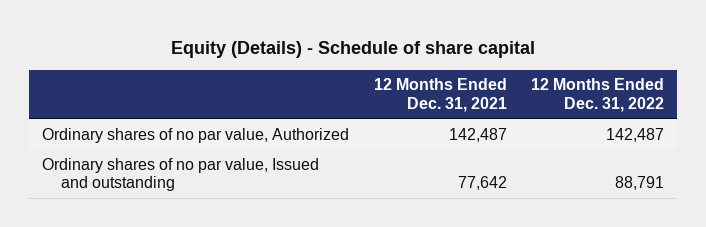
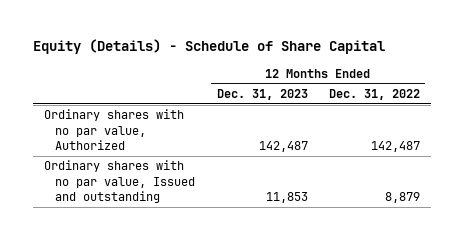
[171,40,536,58] Equity (Details) - Schedule of share capital -> [32,39,385,55] Equity (Details) - Schedule of Share Capital
[373,78,507,112] 12 Months Ended Dec. 31, 2021 -> none
none -> [216,88,308,100] Dec. 31, 2023
[41,127,349,143] Ordinary shares of no par value, Authorized -> [43,109,184,151] Ordinary shares with no par value, Authorized
[41,157,319,192] Ordinary shares of no par value, Issued and outstanding -> [43,160,196,204] Ordinary shares with no par value, Issued and outstanding
[615,176,665,191] 88,791 -> [385,192,421,204] 8,879

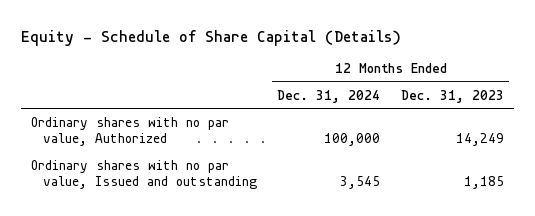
[32,39,385,55] Equity (Details) - Schedule of Share Capital -> [20,29,401,46] Equity - Schedule of Share Capital (Details)
[329,88,421,100] Dec. 31, 2022 -> none
none -> [277,89,381,103] Dec. 31, 2024
[258,141,308,153] 142,487 -> [455,133,504,147] 14,249
[265,192,308,204] 11,853 -> [463,176,504,190] 1,185

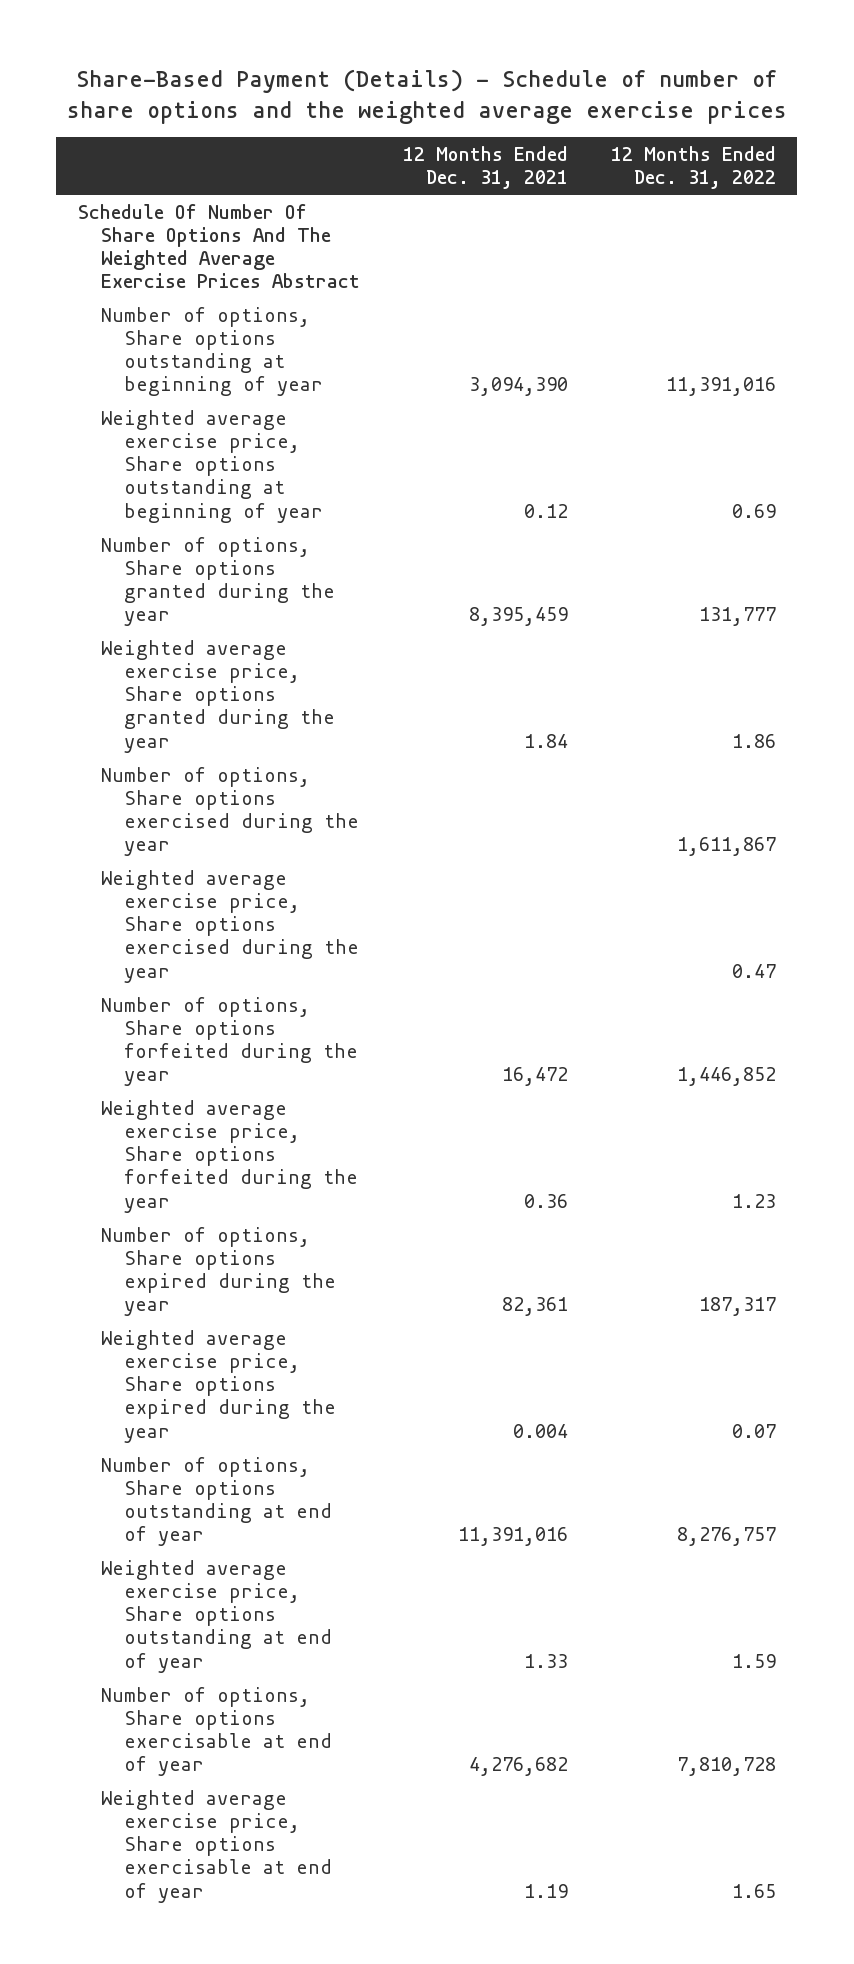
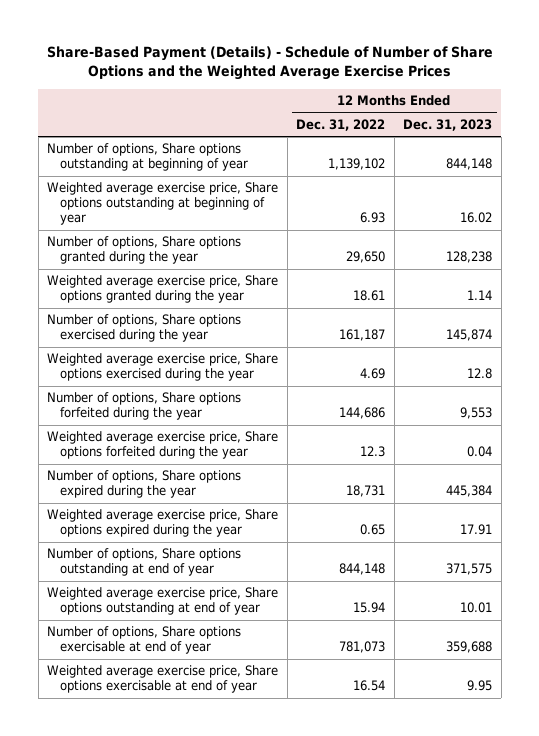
[66,68,787,124] Share-Based Payment (Details) - Schedule of number of share options and the weighted average exercise prices -> [46,46,493,81] Share-Based Payment (Details) - Schedule of Number of Share Options and the Weighted Average Exercise Prices
[402,146,568,190] 12 Months Ended Dec. 31, 2021 -> none
none -> [403,119,493,132] Dec. 31, 2023
[77,203,360,289] Schedule Of Number Of Share Options And The Weighted Average Exercise Prices Abstract -> none
[665,377,776,397] 11,391,016 -> [328,158,386,171] 1,139,102
[731,503,776,518] 0.69 -> [360,212,386,224] 6.93
[698,607,776,627] 131,777 -> [346,251,386,264] 29,650
[731,733,776,748] 1.86 -> [353,290,386,302] 18.61
[676,837,776,857] 1,611,867 -> [339,329,386,342] 161,187
[731,963,776,978] 0.47 -> [360,368,386,380] 4.69
[676,1067,776,1087] 1,446,852 -> [339,407,386,420] 144,686
[731,1193,776,1208] 1.23 -> [360,446,386,458] 12.3
[698,1297,776,1317] 187,317 -> [346,485,386,498] 18,731
[731,1423,776,1438] 0.07 -> [360,524,386,536] 0.65
[676,1527,776,1547] 8,276,757 -> [339,563,386,576] 844,148
[731,1653,776,1668] 1.59 -> [353,602,386,614] 15.94
[676,1757,776,1777] 7,810,728 -> [339,641,386,654] 781,073
[731,1883,776,1898] 1.65 -> [353,680,386,692] 16.54

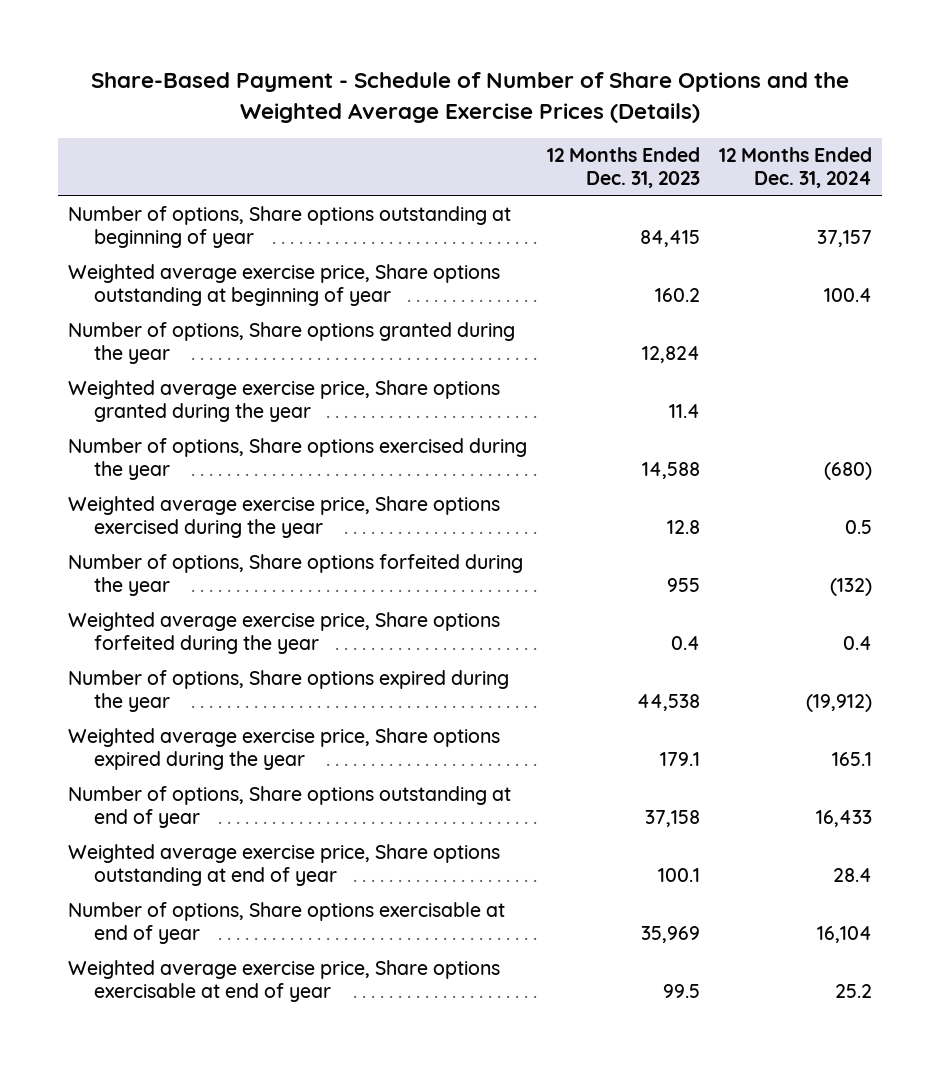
[46,46,493,81] Share-Based Payment (Details) - Schedule of Number of Share Options and the Weighted Average Exercise Prices -> [91,72,850,123] Share-Based Payment - Schedule of Number of Share Options and the Weighted Average Exercise Prices (Details)
[296,119,386,132] Dec. 31, 2022 -> none
none -> [719,147,873,189] 12 Months Ended Dec. 31, 2024
[446,158,493,171] 844,148 -> [639,230,700,248] 84,415
[460,212,493,224] 16.02 -> [654,288,700,303] 160.2
[446,251,493,264] 128,238 -> [641,346,700,364] 12,824
[467,290,493,301] 1.14 -> [668,404,700,419] 11.4
[446,329,493,342] 145,874 -> [641,462,700,480] 14,588
[460,407,493,420] 9,553 -> [666,578,700,593] 955
[467,446,493,458] 0.04 -> [670,636,700,651] 0.4
[446,485,493,498] 445,384 -> [636,694,700,712] 44,538
[460,524,493,536] 17.91 -> [659,752,700,767] 179.1
[446,563,493,576] 371,575 -> [644,810,700,828] 37,158
[460,602,493,614] 10.01 -> [657,868,700,883] 100.1
[446,641,493,654] 359,688 -> [640,926,700,944] 35,969
[467,680,493,692] 9.95 -> [662,984,700,999] 99.5

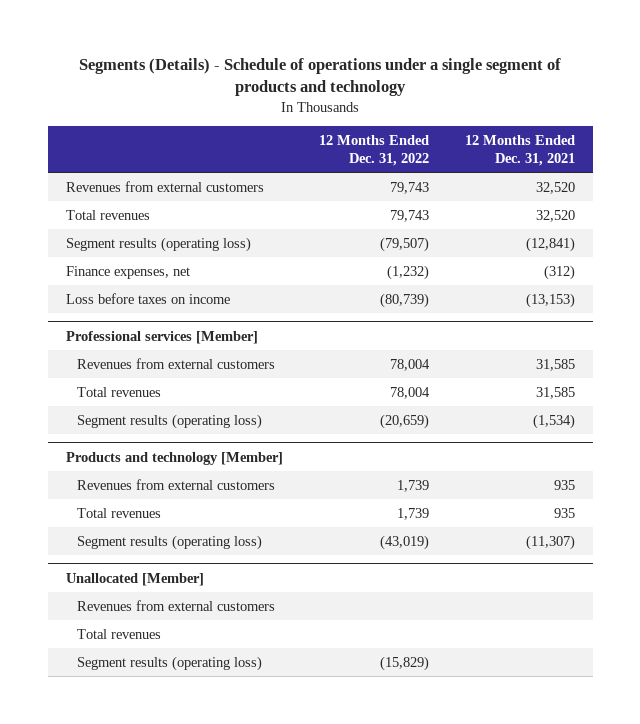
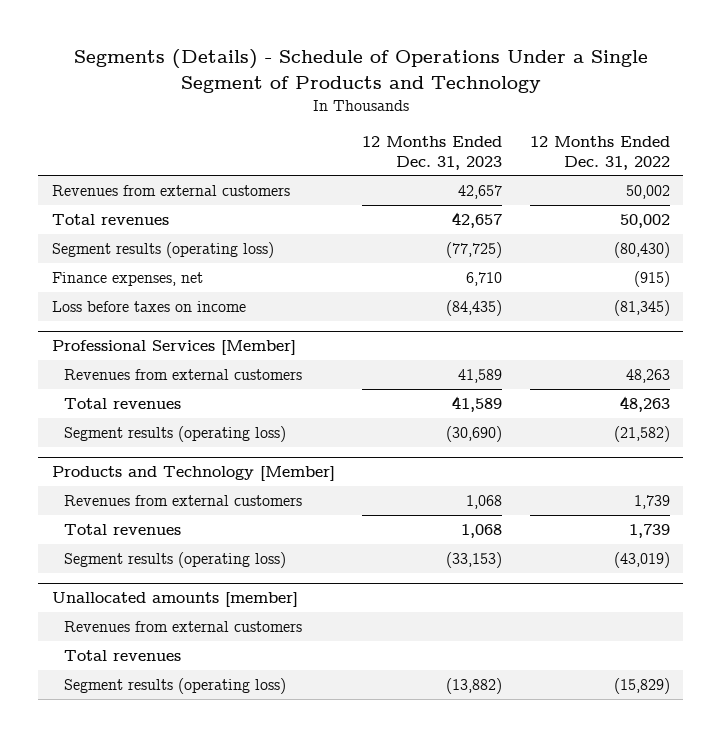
[79,58,562,97] Segments (Details) - Schedule of operations under a single segment of products and technology -> [73,49,648,93] Segments (Details) - Schedule of Operations Under a Single Segment of Products and Technology
[464,134,575,166] 12 Months Ended Dec. 31, 2021 -> none
none -> [362,135,503,170] 12 Months Ended Dec. 31, 2023
[389,181,429,194] 79,743 -> [625,184,670,199] 50,002
[389,209,429,222] 79,743 -> [619,213,670,228] 50,002
[379,236,429,252] (79,507) -> [613,241,670,258] (80,430)
[386,264,429,280] (1,232) -> [633,270,670,287] (915)
[379,292,429,308] (80,739) -> [613,299,670,316] (81,345)
[65,330,258,344] Professional services [Member] -> [51,339,296,355] Professional Services [Member]
[389,358,430,371] 78,004 -> [625,368,670,383] 48,263
[389,386,430,399] 78,004 -> [619,395,670,412] 48,263
[379,413,429,429] (20,659) -> [613,425,670,442] (21,582)
[65,451,283,465] Products and technology [Member] -> [51,465,335,481] Products and Technology [Member]
[65,572,204,586] Unallocated [Member] -> [51,591,298,607] Unallocated amounts [member]

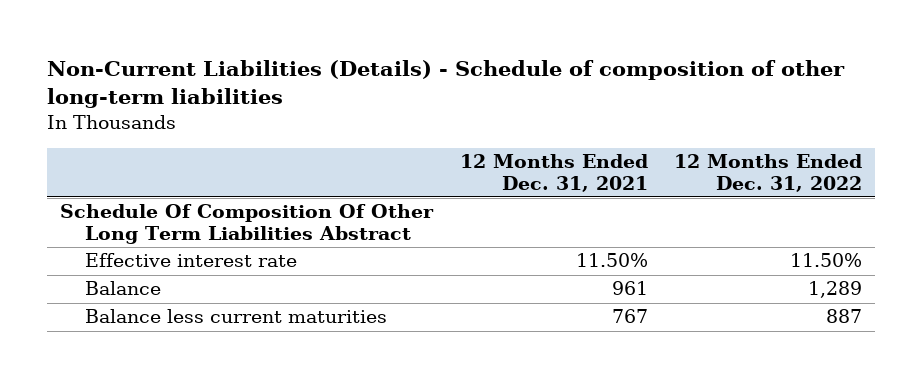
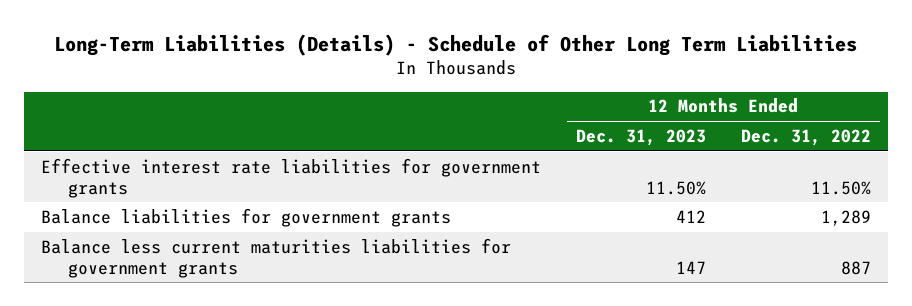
[47,59,846,109] Non-Current Liabilities (Details) - Schedule of composition of other long-term liabilities -> [54,33,858,56] Long-Term Liabilities (Details) - Schedule of Other Long Term Liabilities
[459,153,648,192] 12 Months Ended Dec. 31, 2021 -> none
none -> [576,129,707,147] Dec. 31, 2023
[60,204,435,245] Schedule Of Composition Of Other Long Term Liabilities Abstract -> none
[84,253,297,268] Effective interest rate -> [41,157,542,198] Effective interest rate liabilities for government grants
[84,281,161,296] Balance -> [41,207,452,227] Balance liabilities for government grants
[84,309,387,324] Balance less current maturities -> [41,237,512,278] Balance less current maturities liabilities for government grants

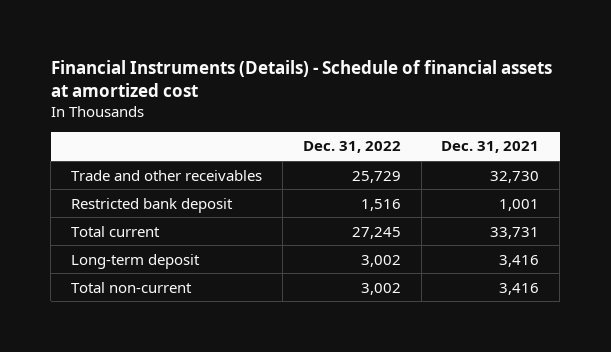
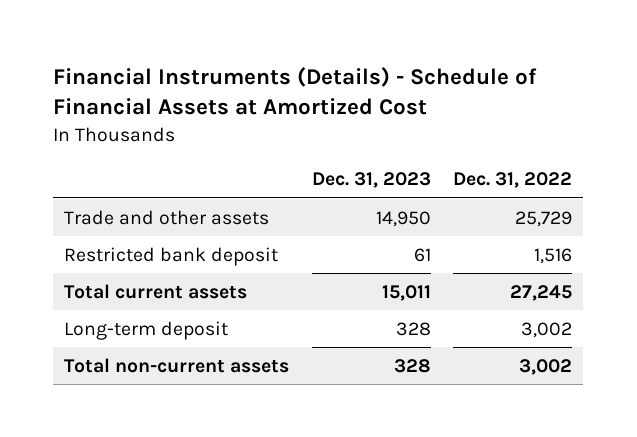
[50,59,552,97] Financial Instruments (Details) - Schedule of financial assets at amortized cost -> [53,66,538,116] Financial Instruments (Details) - Schedule of Financial Assets at Amortized Cost
[441,141,540,154] Dec. 31, 2021 -> none
none -> [311,172,431,189] Dec. 31, 2023
[71,169,263,181] Trade and other receivables -> [64,209,270,225] Trade and other assets
[71,225,161,237] Total current -> [64,283,248,299] Total current assets
[71,281,193,293] Total non-current -> [64,357,290,373] Total non-current assets

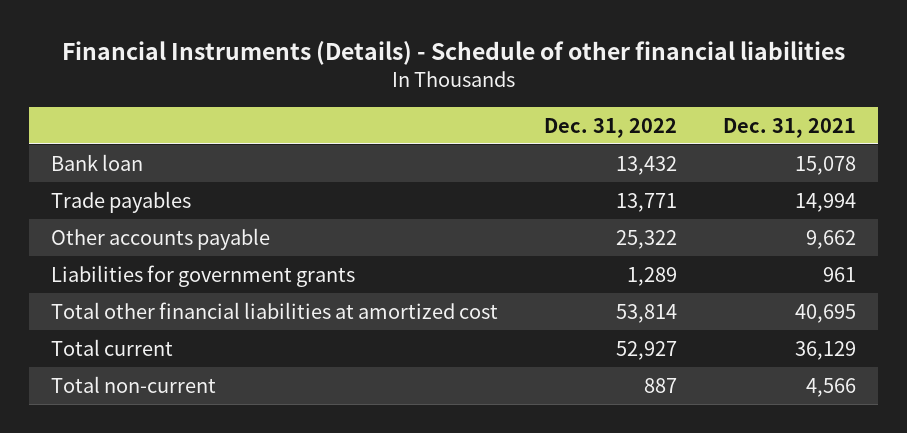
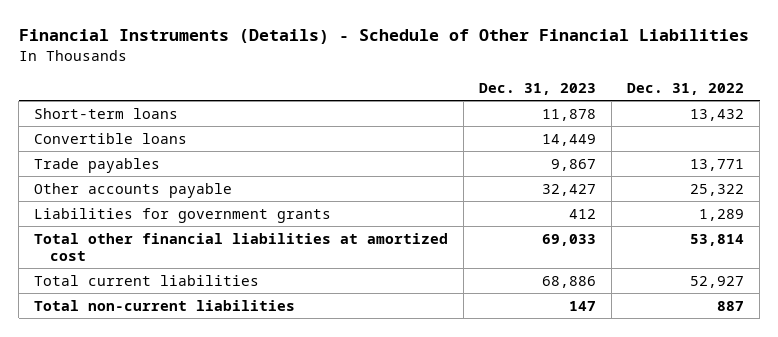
[61,40,845,65] Financial Instruments (Details) - Schedule of other financial liabilities -> [18,29,749,45] Financial Instruments (Details) - Schedule of Other Financial Liabilities
[722,117,856,138] Dec. 31, 2021 -> none
none -> [479,83,597,96] Dec. 31, 2023
[51,153,144,171] Bank loan -> [34,107,179,119] Short-term loans
none -> [34,132,188,144] Convertible loans
[51,338,174,356] Total current -> [34,274,260,286] Total current liabilities
[51,375,217,393] Total non-current -> [34,299,296,311] Total non-current liabilities

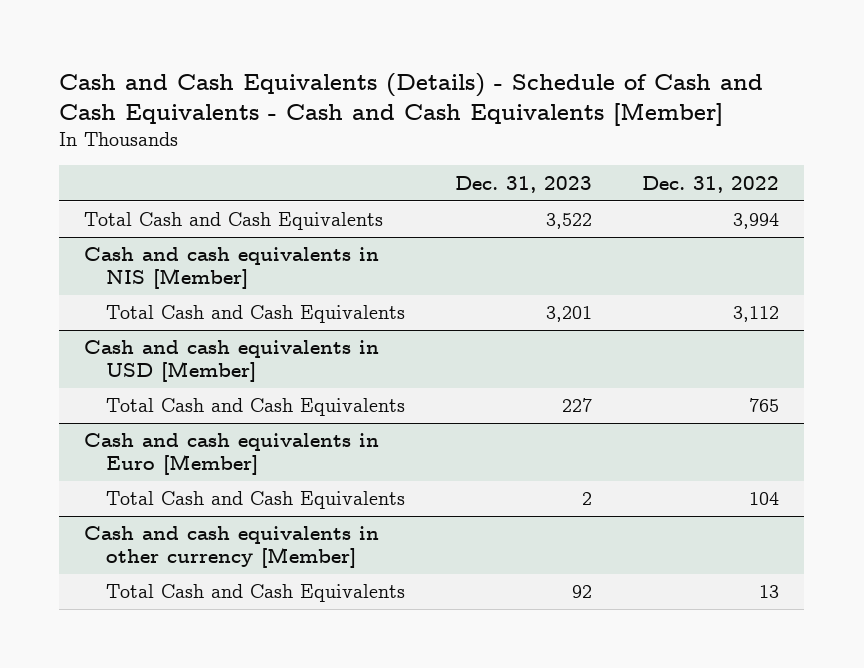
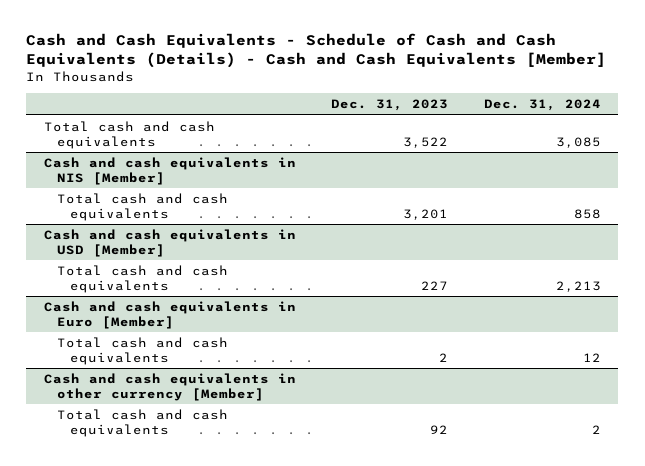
[59,72,764,126] Cash and Cash Equivalents (Details) - Schedule of Cash and Cash Equivalents - Cash and Cash Equivalents [Member] -> [26,33,607,69] Cash and Cash Equivalents - Schedule of Cash and Cash Equivalents (Details) - Cash and Cash Equivalents [Member]
[642,175,780,193] Dec. 31, 2022 -> none
none -> [483,99,601,112] Dec. 31, 2024
[84,212,384,231] Total Cash and Cash Equivalents -> [44,121,216,149] Total cash and cash equivalents
[106,305,406,324] Total Cash and Cash Equivalents -> [57,193,229,221] Total cash and cash equivalents
[106,398,406,417] Total Cash and Cash Equivalents -> [57,265,229,293] Total cash and cash equivalents
[106,491,406,510] Total Cash and Cash Equivalents -> [57,337,229,365] Total cash and cash equivalents
[106,584,406,603] Total Cash and Cash Equivalents -> [57,409,229,437] Total cash and cash equivalents

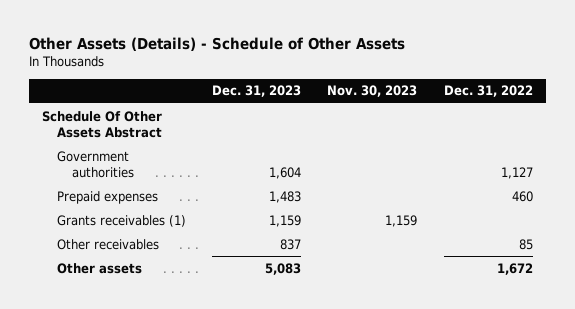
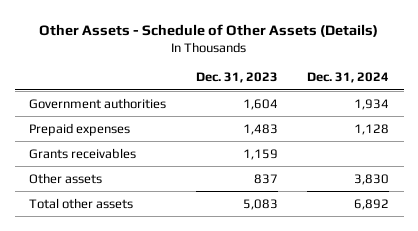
[29,36,406,51] Other Assets (Details) - Schedule of Other Assets -> [39,23,379,37] Other Assets - Schedule of Other Assets (Details)
[327,85,418,98] Nov. 30, 2023 -> none
[443,85,533,98] Dec. 31, 2022 -> none
none -> [306,72,389,84] Dec. 31, 2024
[42,110,163,138] Schedule Of Other Assets Abstract -> none
[57,214,187,227] Grants receivables (1) -> [29,147,137,159] Grants receivables
[57,238,160,250] Other receivables -> [29,172,103,184] Other assets
[57,262,143,274] Other assets -> [29,197,134,209] Total other assets

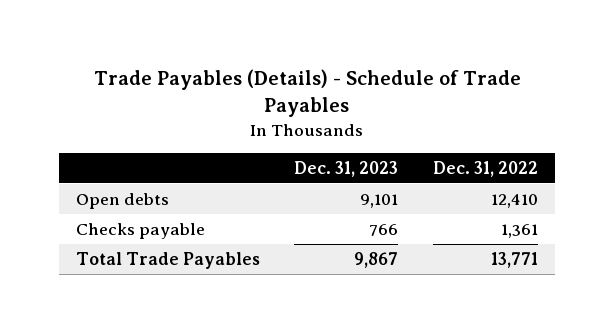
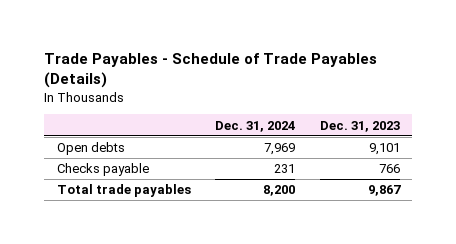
[93,69,521,118] Trade Payables (Details) - Schedule of Trade Payables -> [44,53,378,89] Trade Payables - Schedule of Trade Payables (Details)
[433,160,539,177] Dec. 31, 2022 -> none
none -> [215,120,296,132] Dec. 31, 2024
[75,251,260,269] Total Trade Payables -> [56,184,191,198] Total trade payables

